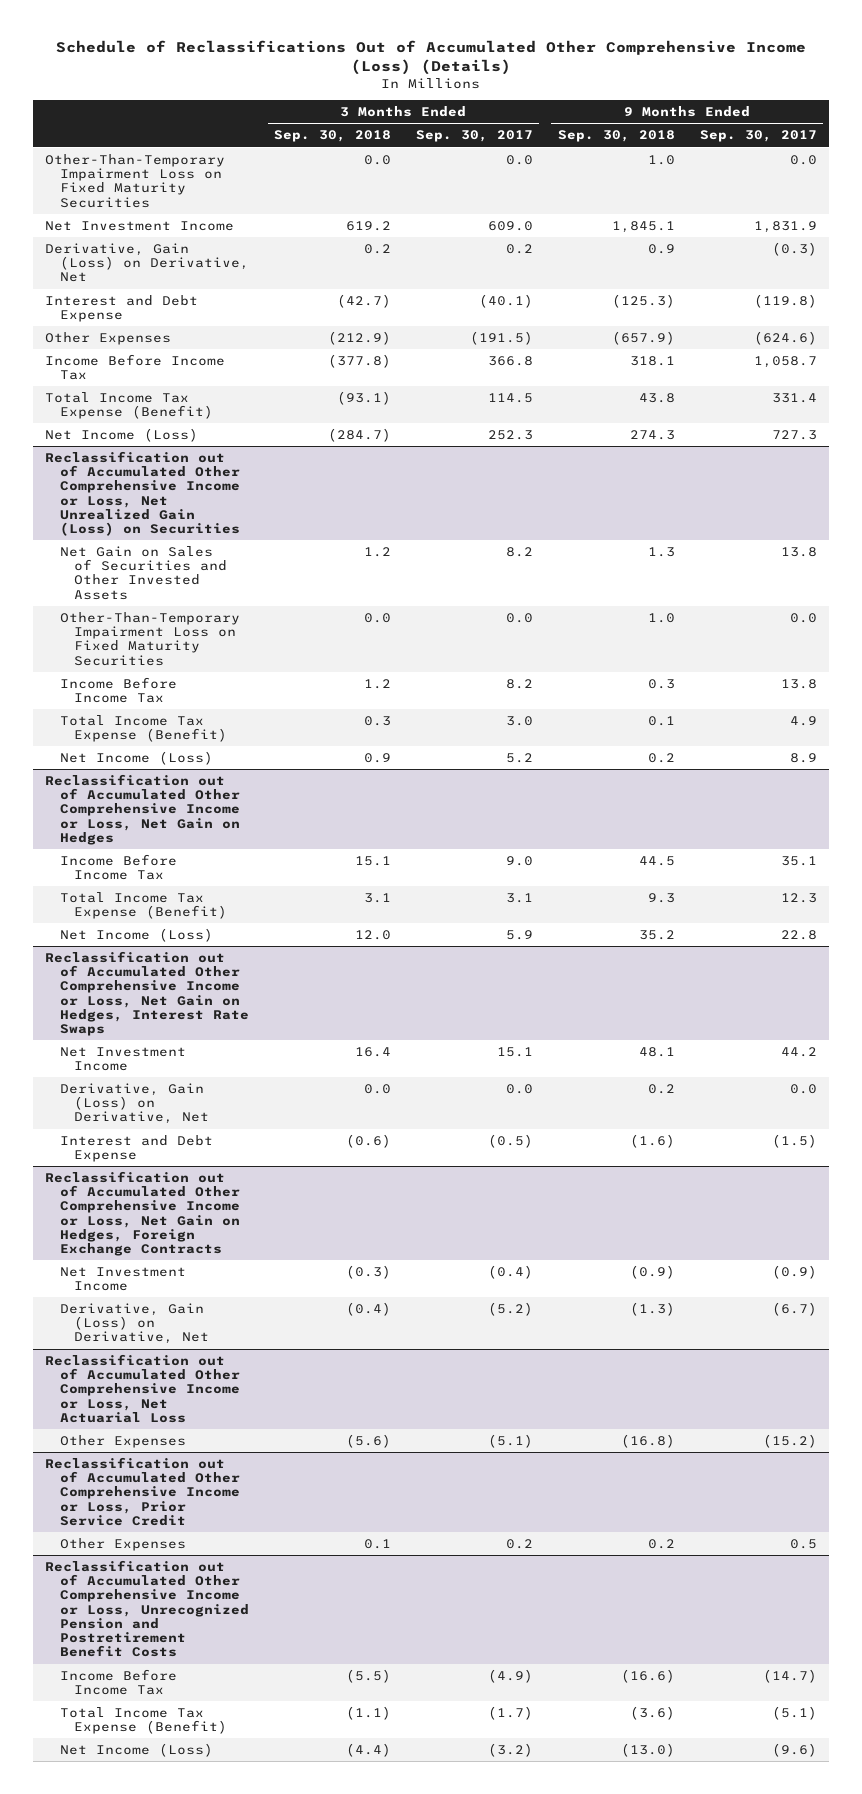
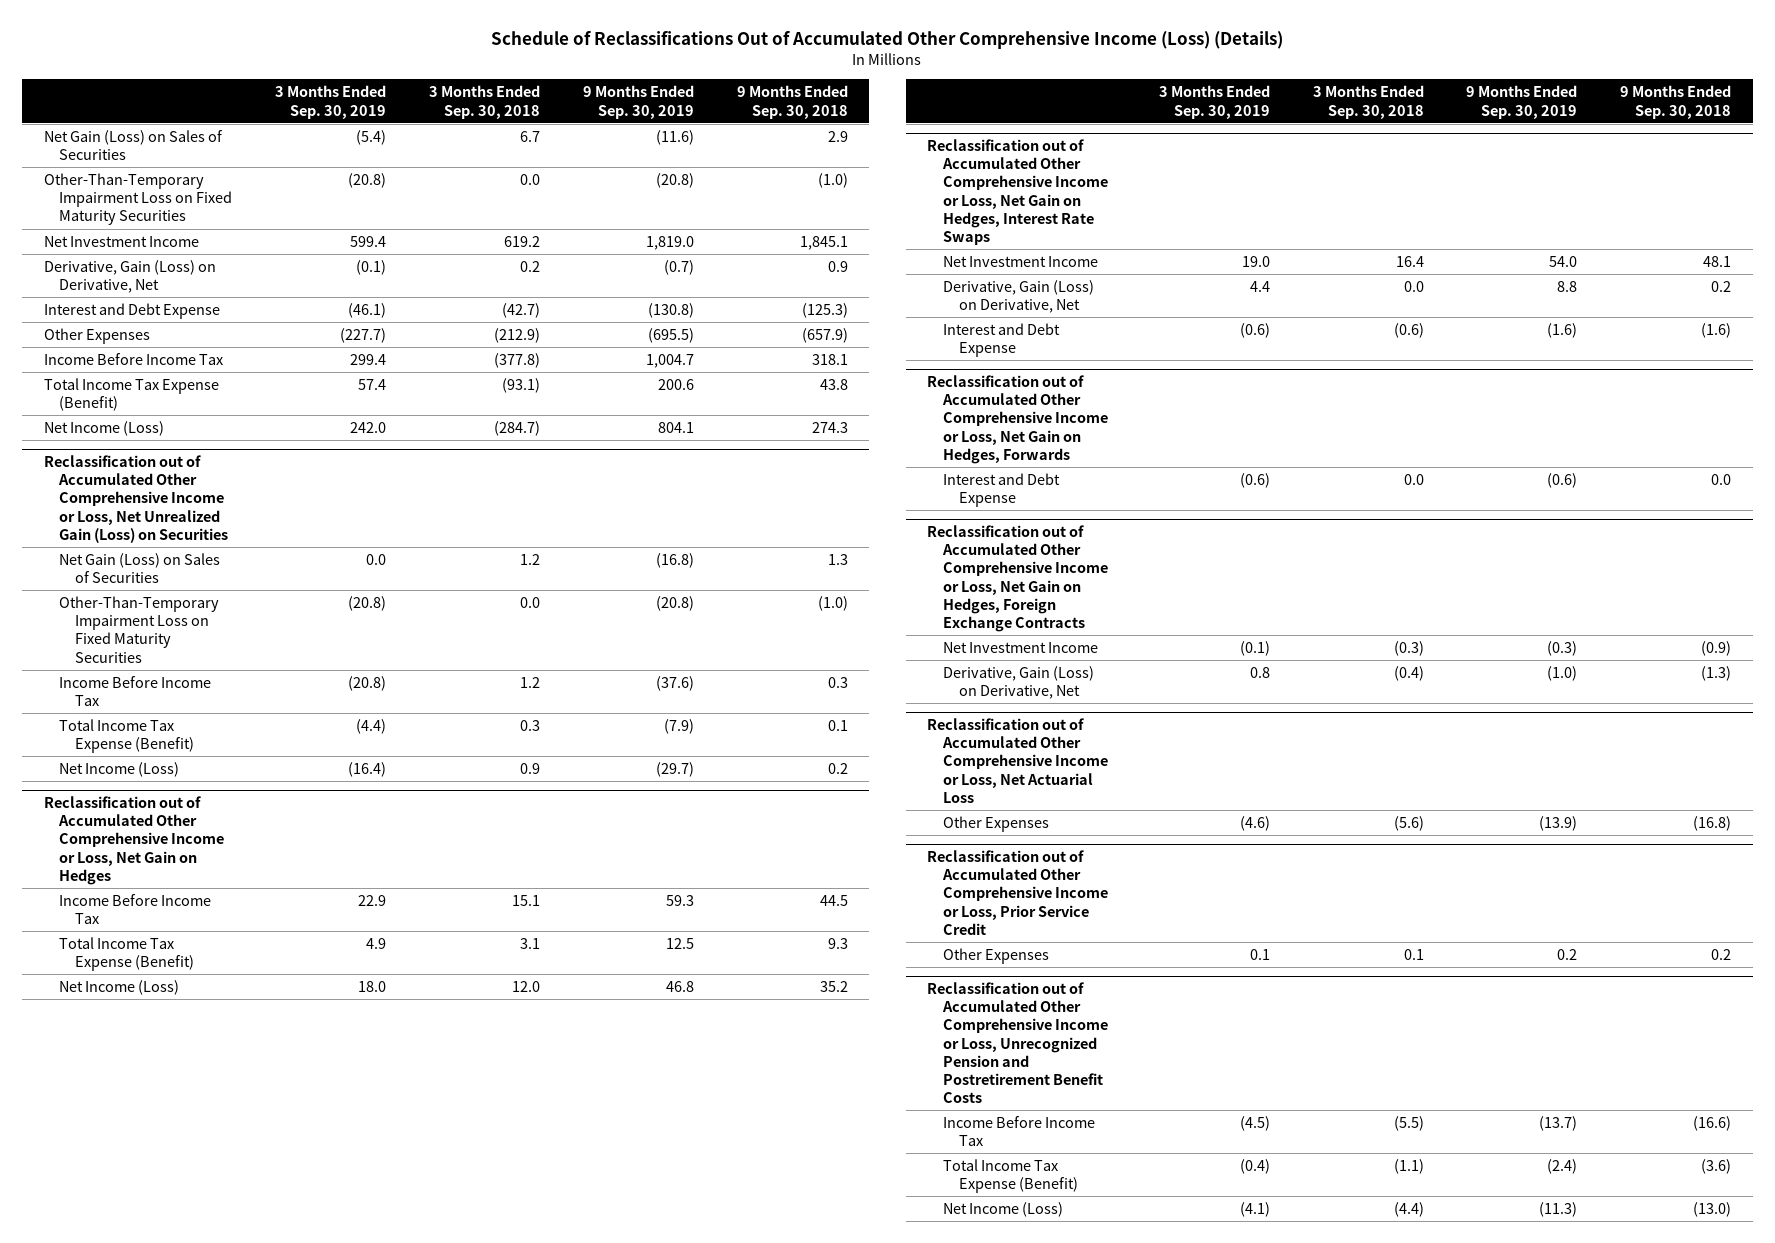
[415,130,533,143] Sep. 30, 2017 -> none
[699,130,817,143] Sep. 30, 2017 -> none
none -> [275,85,387,119] 3 Months Ended Sep. 30, 2019
none -> [582,85,694,119] 9 Months Ended Sep. 30, 2019
none -> [43,129,223,161] Net Gain (Loss) on Sales of Securities
[647,154,675,165] 1.0 -> [817,172,848,188] (1.0)
[59,545,228,600] Net Gain on Sales of Securities and Other Invested Assets -> [59,552,221,584] Net Gain (Loss) on Sales of Securities
[647,612,675,623] 1.0 -> [817,595,848,611] (1.0)
none -> [927,375,1109,464] Reclassification out of Accumulated Other Comprehensive Income or Loss, Net Gain on Hedges, Forwards
none -> [943,472,1061,508] Interest and Debt Expense

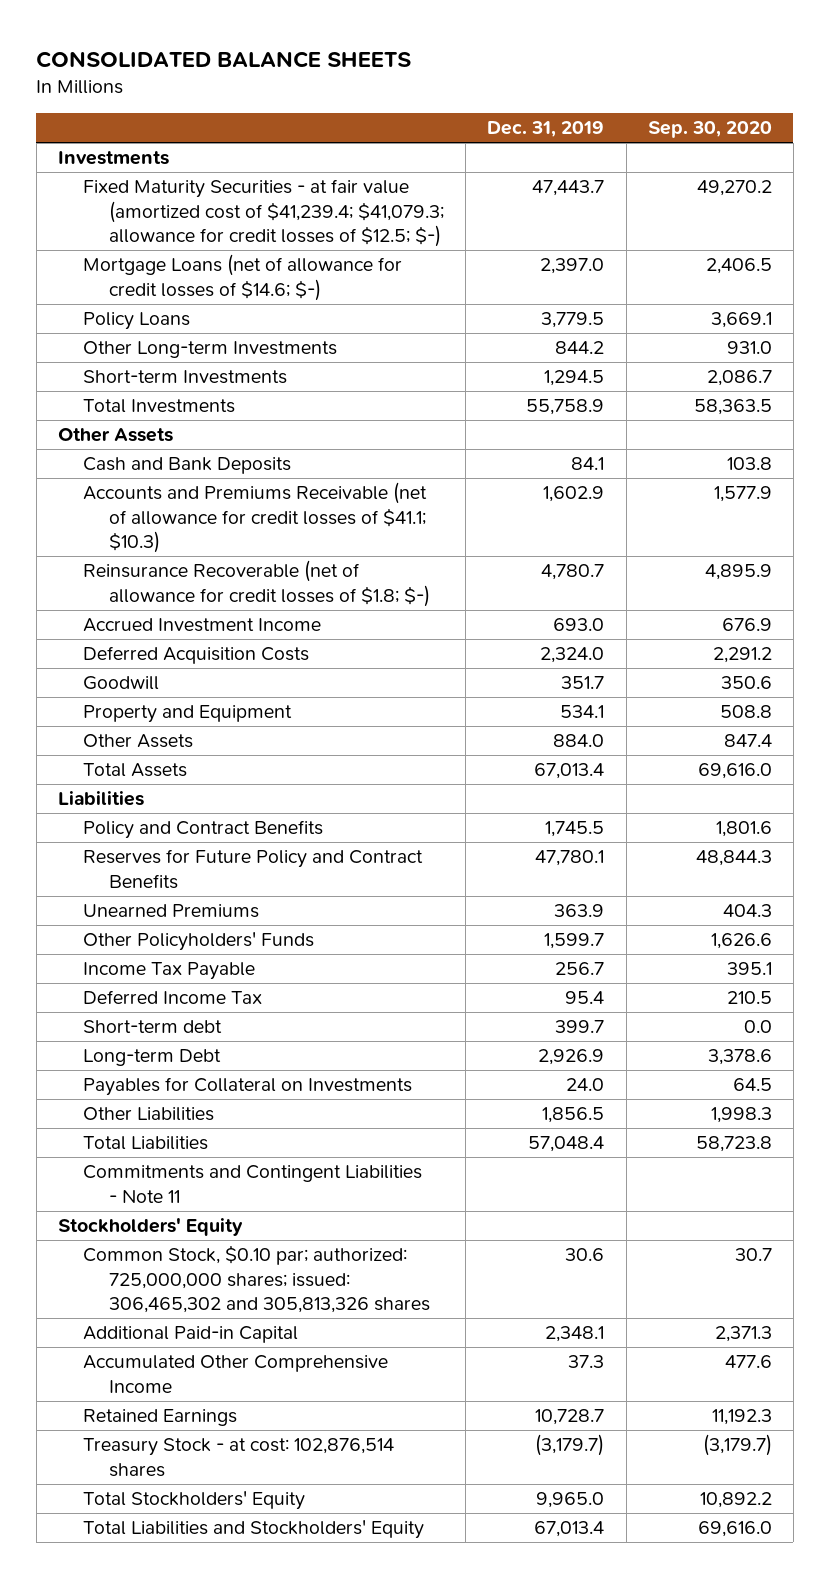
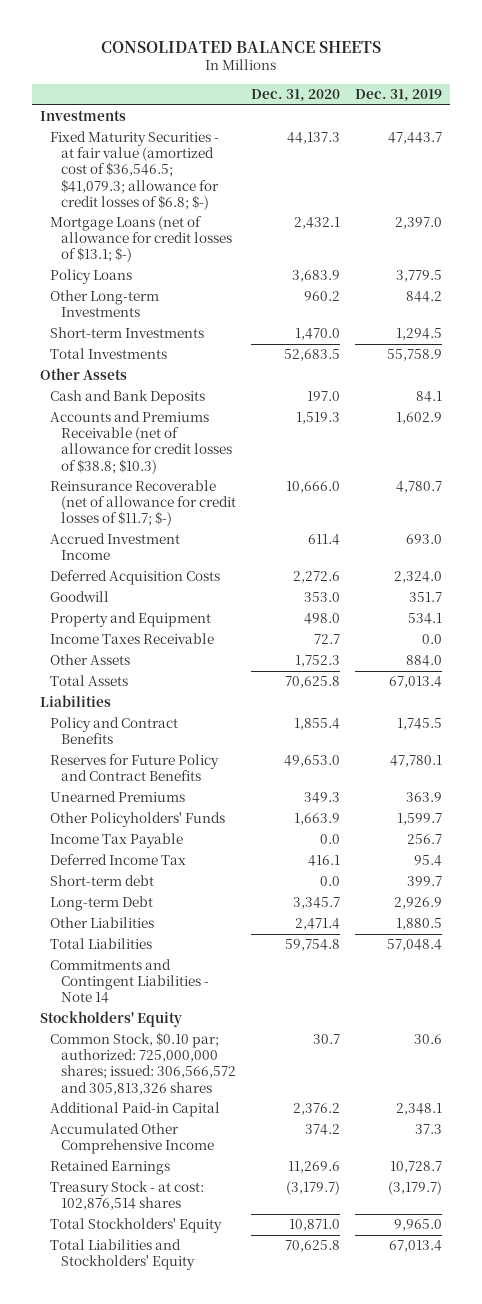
[647,121,772,139] Sep. 30, 2020 -> none
none -> [250,88,340,102] Dec. 31, 2020
[83,179,445,247] Fixed Maturity Securities - at fair value (amortized cost of $41,239.4; $41,079.3; allowance for credit losses of $12.5; $-) -> [50,131,220,210] Fixed Maturity Securities - at fair value (amortized cost of $36,546.5; $41,079.3; allowance for credit losses of $6.8; $-)
[83,254,403,301] Mortgage Loans (net of allowance for credit losses of $14.6; $-) -> [50,216,232,263] Mortgage Loans (net of allowance for credit losses of $13.1; $-)
[83,482,428,553] Accounts and Premiums Receivable (net of allowance for credit losses of $41.1; $10.3) -> [50,411,232,474] Accounts and Premiums Receivable (net of allowance for credit losses of $38.8; $10.3)
[83,560,431,607] Reinsurance Recoverable (net of allowance for credit losses of $1.8; $-) -> [50,480,236,527] Reinsurance Recoverable (net of allowance for credit losses of $11.7; $-)
none -> [50,633,215,645] Income Taxes Receivable
[83,1077,413,1097] Payables for Collateral on Investments -> none
[542,1107,605,1124] 1,856.5 -> [396,918,443,931] 1,880.5
[83,1165,423,1203] Commitments and Contingent Liabilities - Note 11 -> [50,959,209,1004] Commitments and Contingent Liabilities - Note 14
[83,1245,431,1313] Common Stock, $0.10 par; authorized: 725,000,000 shares; issued: 306,465,302 and 305,813,326 shares -> [50,1032,236,1095] Common Stock, $0.10 par; authorized: 725,000,000 shares; issued: 306,566,572 and 305,813,326 shares

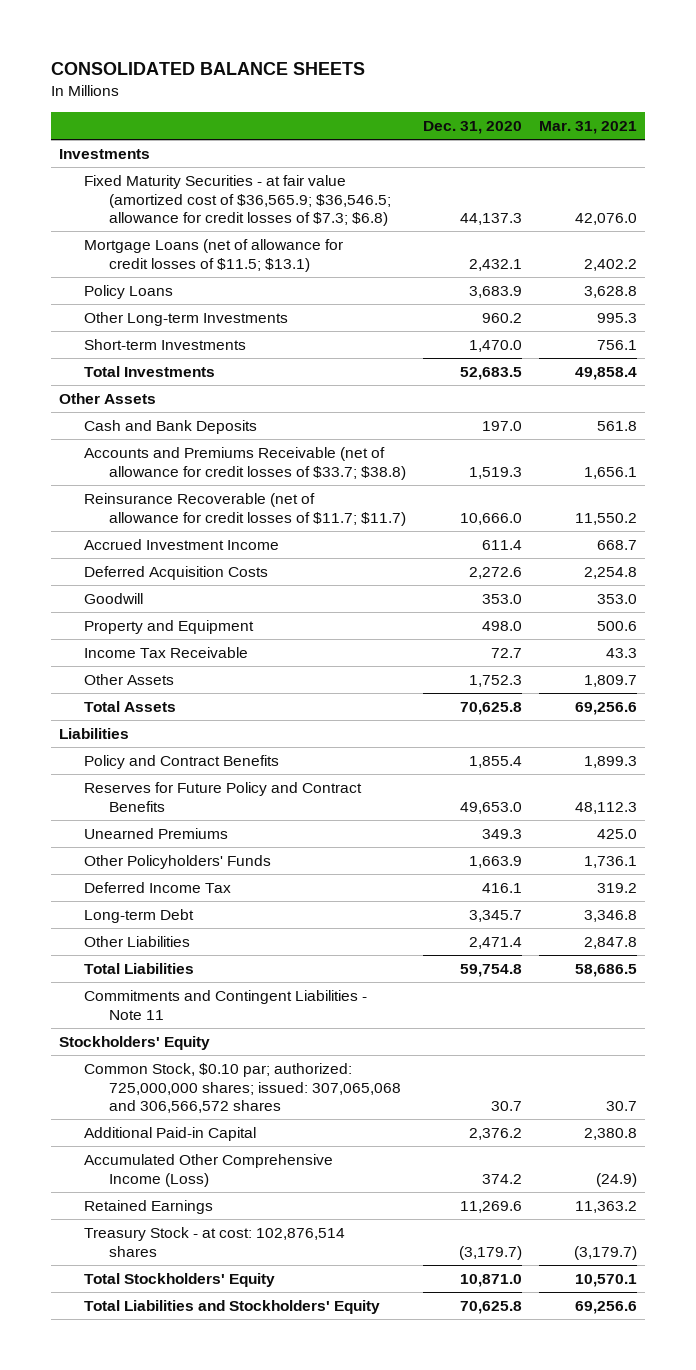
[355,88,443,102] Dec. 31, 2019 -> none
none -> [538,120,637,134] Mar. 31, 2021
[50,131,220,210] Fixed Maturity Securities - at fair value (amortized cost of $36,546.5; $41,079.3; allowance for credit losses of $6.8; $-) -> [84,175,392,227] Fixed Maturity Securities - at fair value (amortized cost of $36,565.9; $36,546.5; allowance for credit losses of $7.3; $6.8)
[50,216,232,263] Mortgage Loans (net of allowance for credit losses of $13.1; $-) -> [84,239,344,272] Mortgage Loans (net of allowance for credit losses of $11.5; $13.1)
[50,411,232,474] Accounts and Premiums Receivable (net of allowance for credit losses of $38.8; $10.3) -> [84,447,407,480] Accounts and Premiums Receivable (net of allowance for credit losses of $33.7; $38.8)
[50,480,236,527] Reinsurance Recoverable (net of allowance for credit losses of $11.7; $-) -> [84,493,407,526] Reinsurance Recoverable (net of allowance for credit losses of $11.7; $11.7)
[50,633,215,645] Income Taxes Receivable -> [84,647,249,659] Income Tax Receivable
[50,833,184,849] Income Tax Payable -> none
[50,875,155,887] Short-term debt -> none
[50,959,209,1004] Commitments and Contingent Liabilities - Note 14 -> [84,990,368,1020] Commitments and Contingent Liabilities - Note 11
[50,1032,236,1095] Common Stock, $0.10 par; authorized: 725,000,000 shares; issued: 306,566,572 and 305,813,326 shares -> [84,1063,402,1114] Common Stock, $0.10 par; authorized: 725,000,000 shares; issued: 307,065,068 and 306,566,572 shares
[50,1123,214,1155] Accumulated Other Comprehensive Income -> [84,1154,334,1187] Accumulated Other Comprehensive Income (Loss)

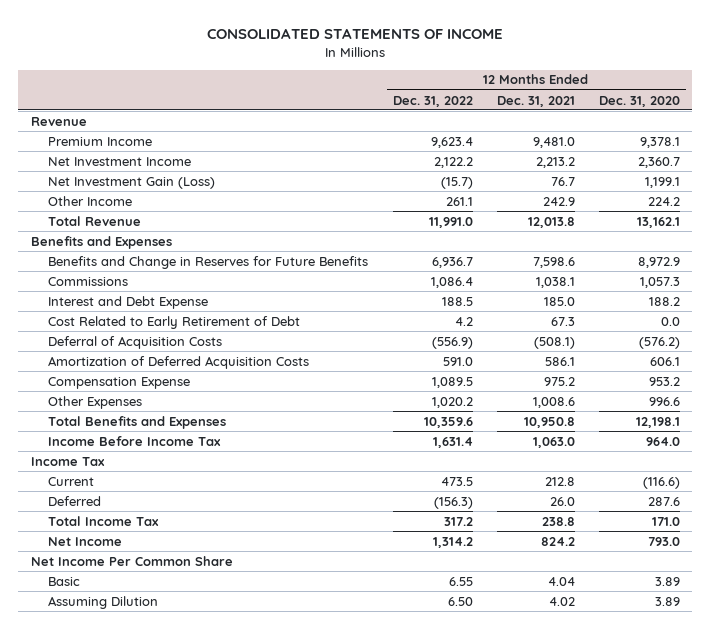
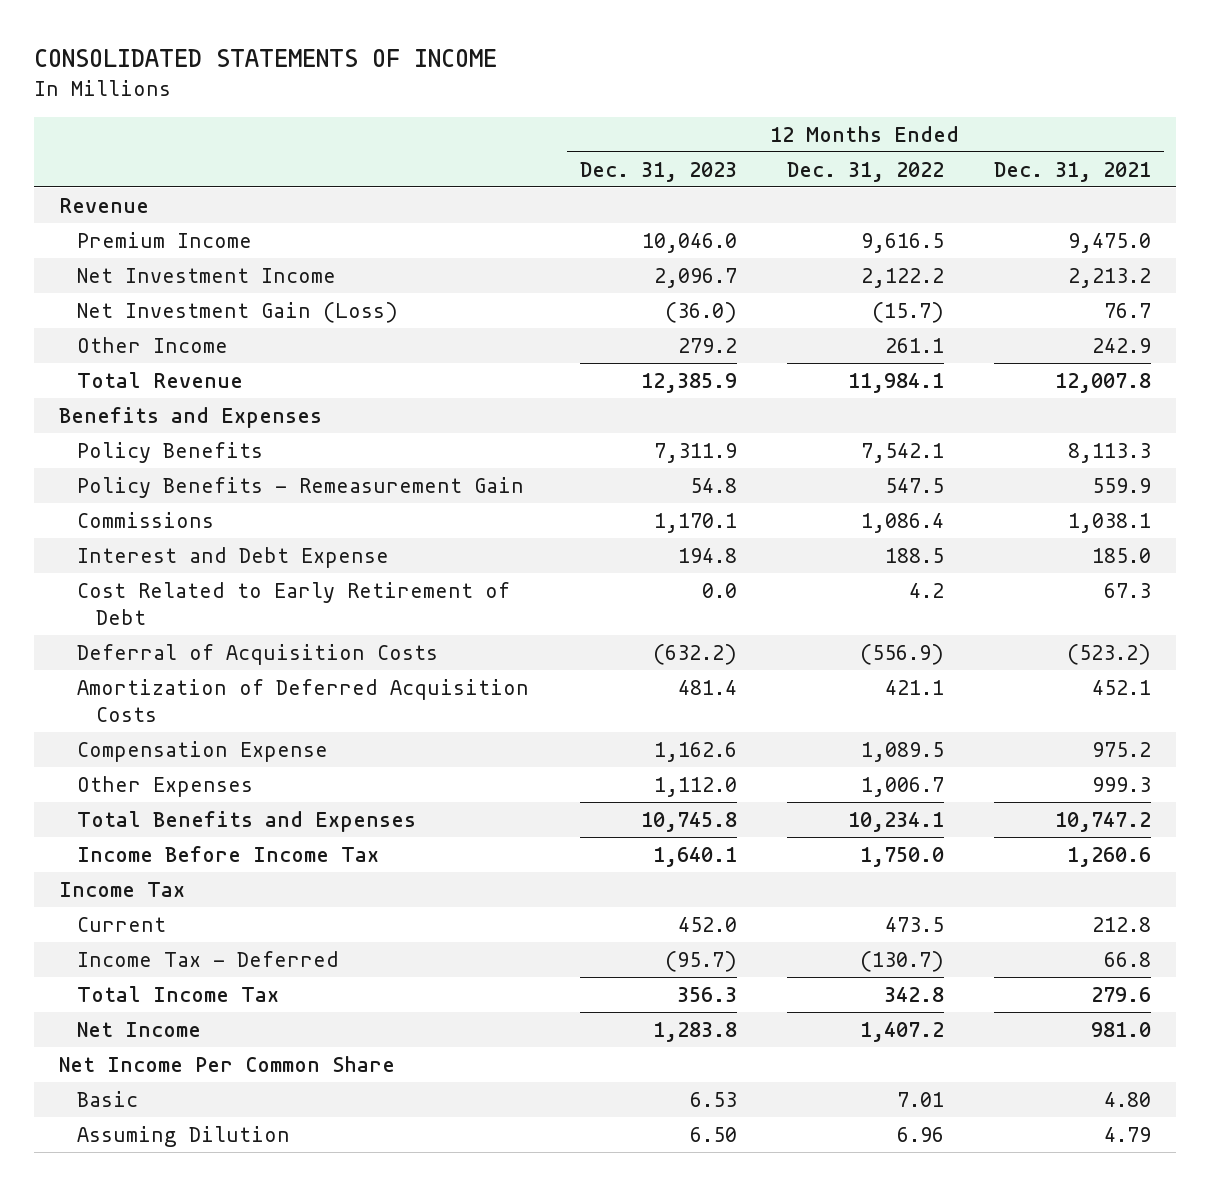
[599,95,681,107] Dec. 31, 2020 -> none
none -> [579,161,737,182] Dec. 31, 2023
[430,136,473,148] 9,623.4 -> [860,232,944,253] 9,616.5
[532,136,575,148] 9,481.0 -> [1068,232,1152,253] 9,475.0
[428,216,473,228] 11,991.0 -> [847,372,944,393] 11,984.1
[527,216,575,228] 12,013.8 -> [1055,372,1152,393] 12,007.8
[48,255,369,269] Benefits and Change in Reserves for Future Benefits -> none
none -> [77,441,264,463] Policy Benefits
none -> [77,476,525,498] Policy Benefits - Remeasurement Gain
[533,336,575,349] (508.1) -> [1067,643,1152,665] (523.2)
[442,356,473,366] 591.0 -> [884,679,944,695] 421.1
[544,356,575,366] 586.1 -> [1092,679,1152,695] 452.1
[431,396,473,408] 1,020.2 -> [860,776,944,797] 1,006.7
[532,396,575,408] 1,008.6 -> [1092,776,1152,792] 999.3
[423,416,473,428] 10,359.6 -> [847,811,944,832] 10,234.1
[523,416,575,428] 10,950.8 -> [1055,811,1152,832] 10,747.2
[432,436,473,448] 1,631.4 -> [859,846,944,867] 1,750.0
[532,436,575,448] 1,063.0 -> [1067,846,1152,867] 1,260.6
[48,495,102,506] Deferred -> [77,950,340,967] Income Tax - Deferred
[433,496,473,509] (156.3) -> [859,950,944,972] (130.7)
[549,496,575,506] 26.0 -> [1104,951,1152,967] 66.8
[443,516,473,526] 317.2 -> [883,986,944,1002] 342.8
[541,516,575,526] 238.8 -> [1091,986,1152,1002] 279.6
[432,536,473,548] 1,314.2 -> [859,1021,944,1042] 1,407.2
[540,536,575,546] 824.2 -> [1091,1021,1152,1037] 981.0
[448,576,473,586] 6.55 -> [896,1091,944,1107] 7.01
[547,576,575,586] 4.04 -> [1104,1091,1152,1107] 4.80
[447,596,473,606] 6.50 -> [896,1126,944,1142] 6.96
[548,596,575,606] 4.02 -> [1104,1126,1152,1142] 4.79

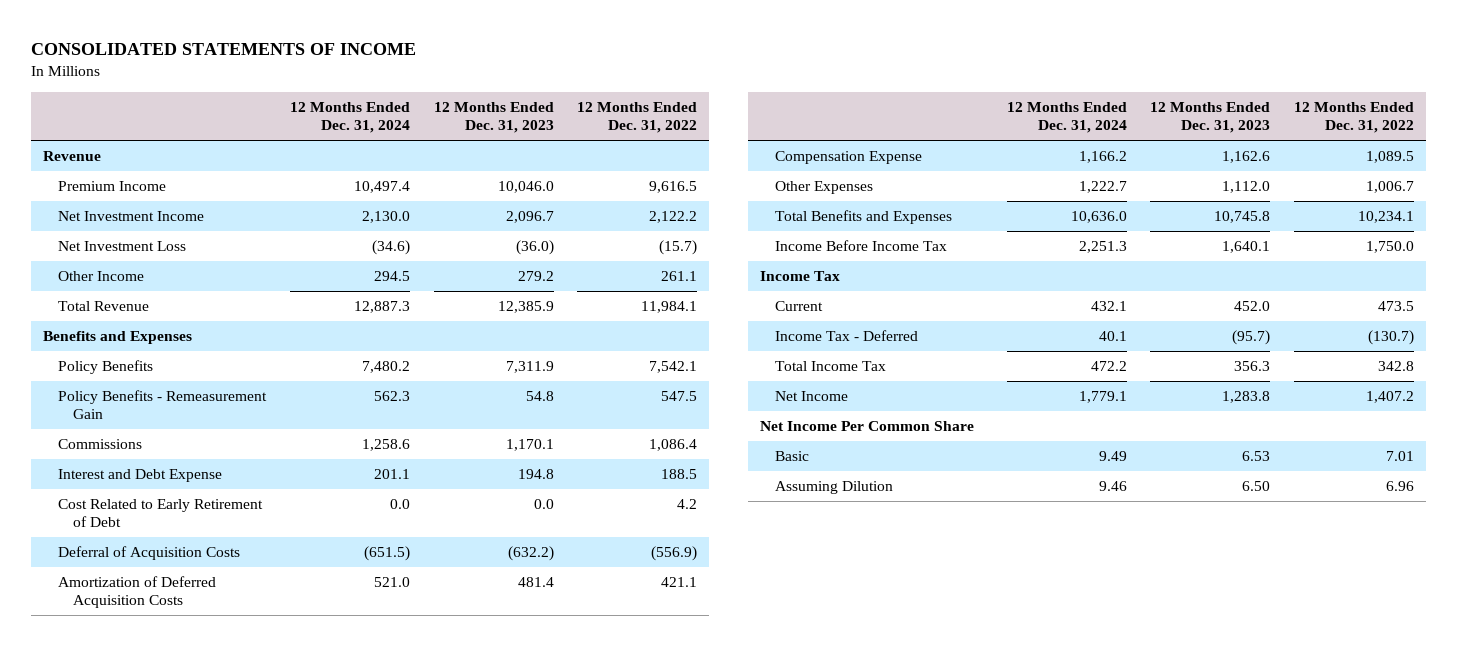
[994,161,1152,182] Dec. 31, 2021 -> none
none -> [289,102,410,134] 12 Months Ended Dec. 31, 2024
[77,301,399,323] Net Investment Gain (Loss) -> [58,241,187,252] Net Investment Loss

